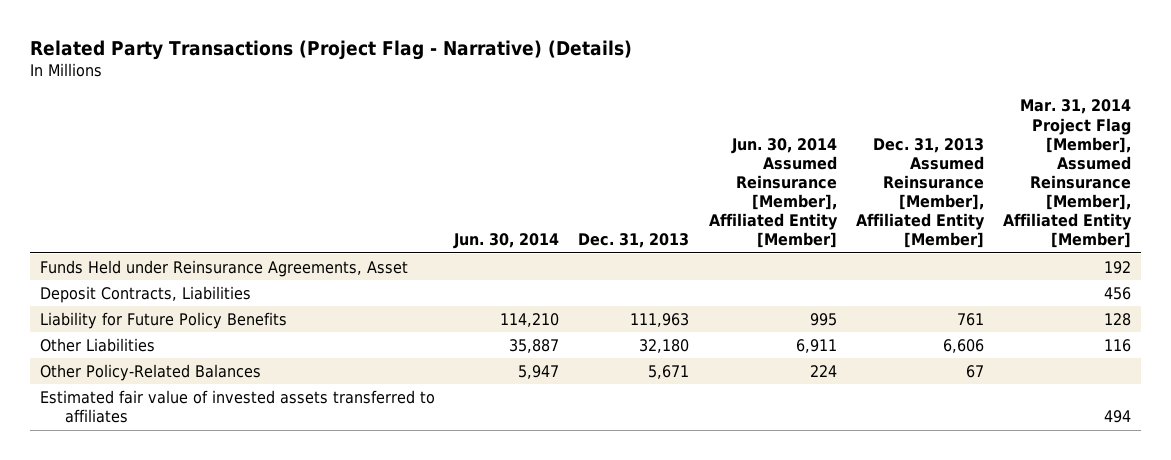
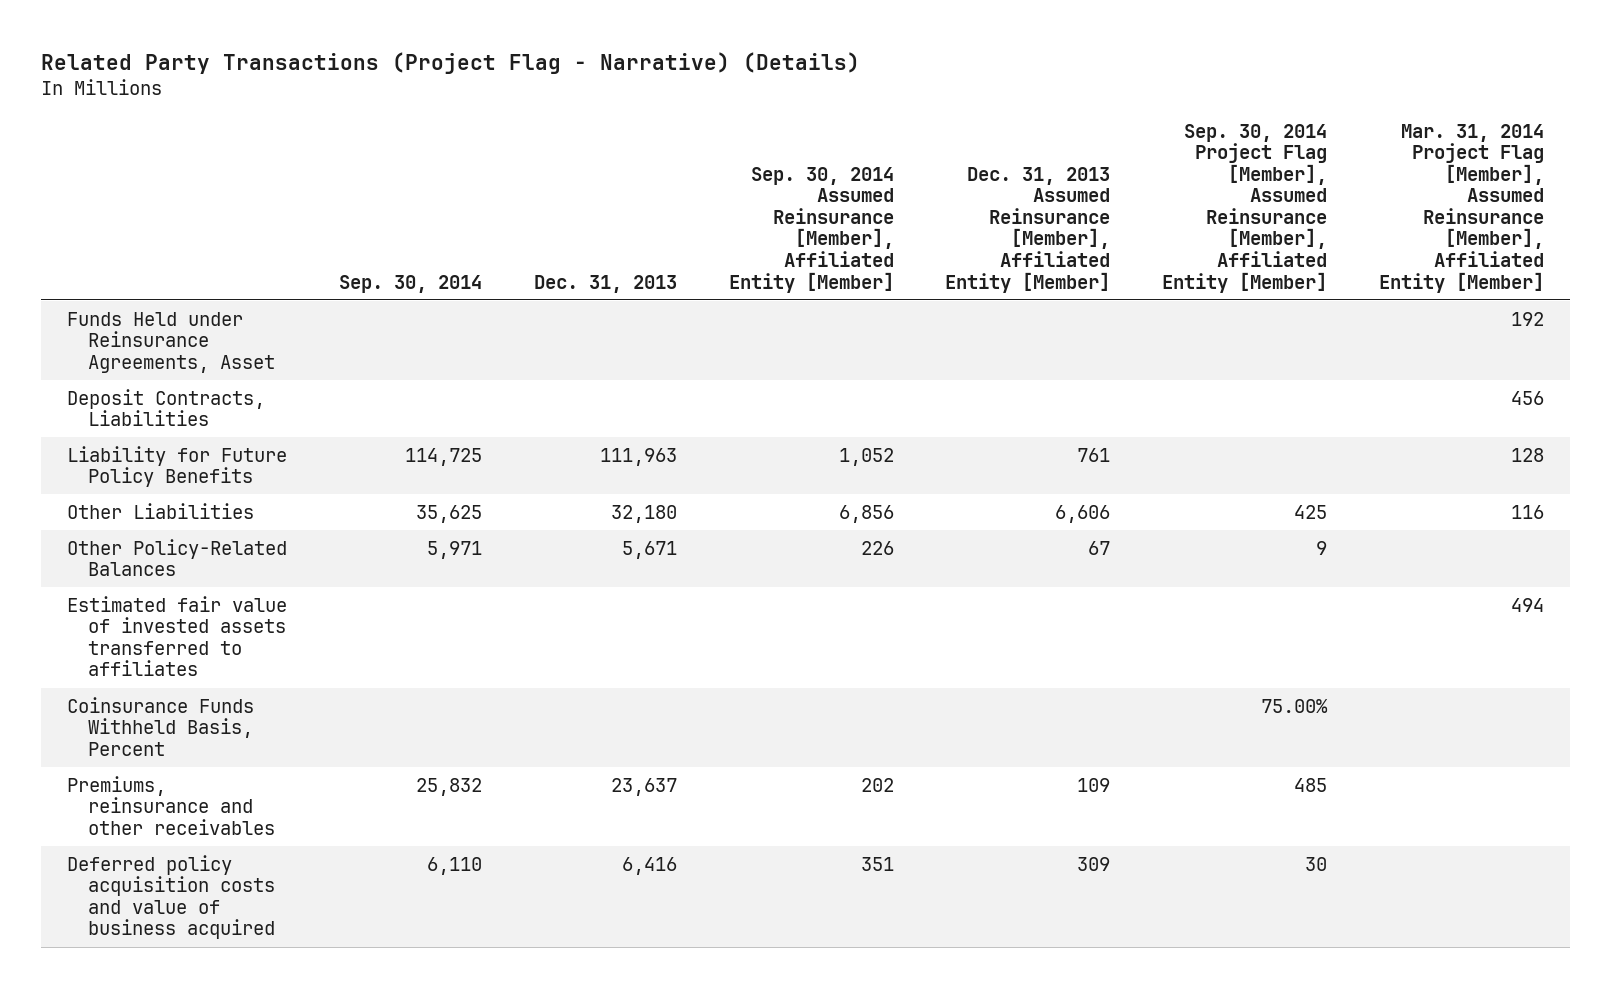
[452,233,559,250] Jun. 30, 2014 -> none
[708,137,838,249] Jun. 30, 2014 Assumed Reinsurance [Member], Affiliated Entity [Member] -> none
none -> [338,274,482,293] Sep. 30, 2014
none -> [728,166,894,293] Sep. 30, 2014 Assumed Reinsurance [Member], Affiliated Entity [Member]
none -> [1162,123,1328,293] Sep. 30, 2014 Project Flag [Member], Assumed Reinsurance [Member], Affiliated Entity [Member]
none -> [67,696,255,756] Coinsurance Funds Withheld Basis, Percent
none -> [67,775,276,835] Premiums, reinsurance and other receivables
none -> [67,854,276,940] Deferred policy acquisition costs and value of business acquired

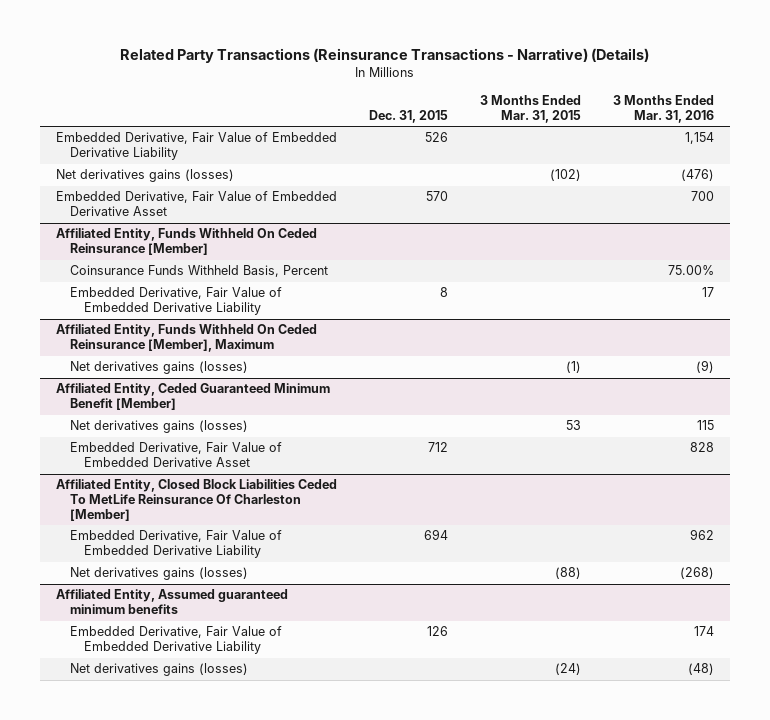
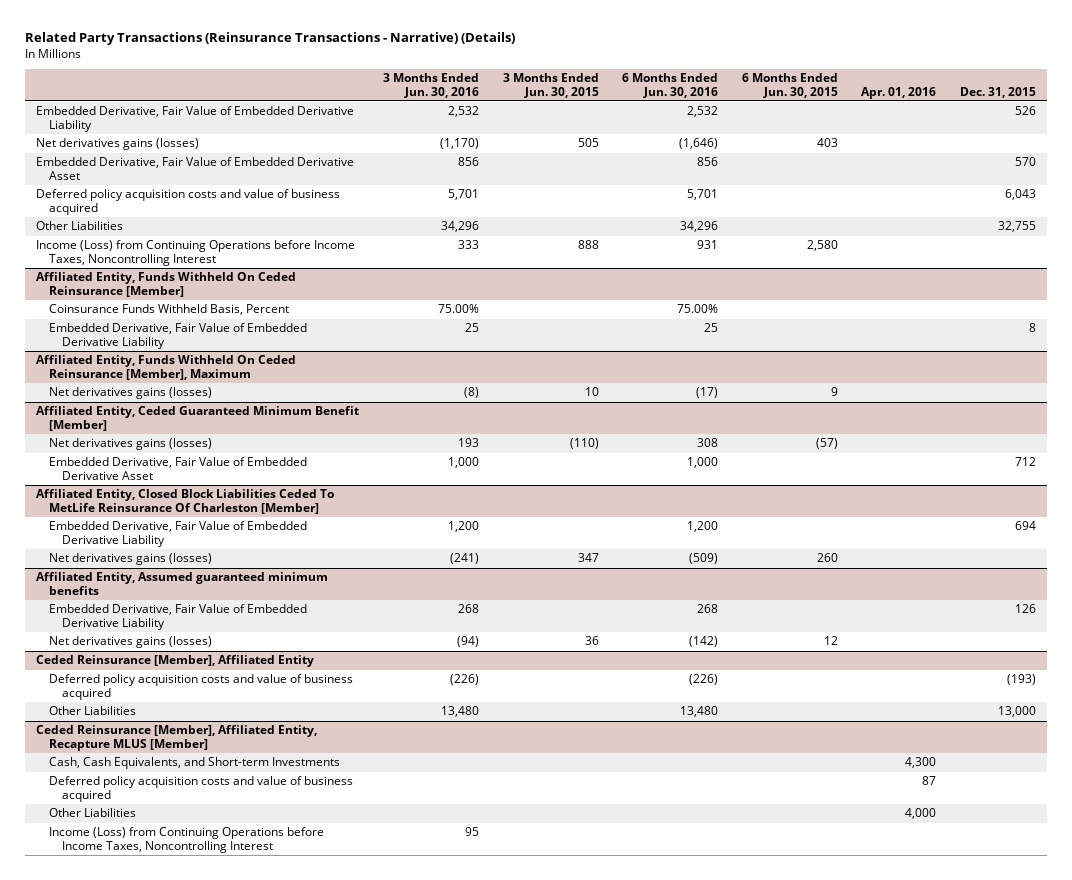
[479,95,581,124] 3 Months Ended Mar. 31, 2015 -> none
[612,95,714,124] 3 Months Ended Mar. 31, 2016 -> none
none -> [382,73,479,98] 3 Months Ended Jun. 30, 2016
none -> [502,73,599,98] 3 Months Ended Jun. 30, 2015
none -> [622,73,719,98] 6 Months Ended Jun. 30, 2016
none -> [741,73,838,98] 6 Months Ended Jun. 30, 2015
none -> [861,86,937,99] Apr. 01, 2016
none -> [36,189,341,215] Deferred policy acquisition costs and value of business acquired
none -> [36,221,124,231] Other Liabilities
none -> [36,240,356,266] Income (Loss) from Continuing Operations before Income Taxes, Noncontrolling Interest
none -> [36,655,315,668] Ceded Reinsurance [Member], Affiliated Entity
none -> [49,674,354,700] Deferred policy acquisition costs and value of business acquired
none -> [49,706,137,716] Other Liabilities
none -> [36,725,318,751] Ceded Reinsurance [Member], Affiliated Entity, Recapture MLUS [Member]
none -> [49,757,341,770] Cash, Cash Equivalents, and Short-term Investments
none -> [49,776,354,802] Deferred policy acquisition costs and value of business acquired
none -> [49,808,137,818] Other Liabilities
none -> [49,827,325,853] Income (Loss) from Continuing Operations before Income Taxes, Noncontrolling Interest

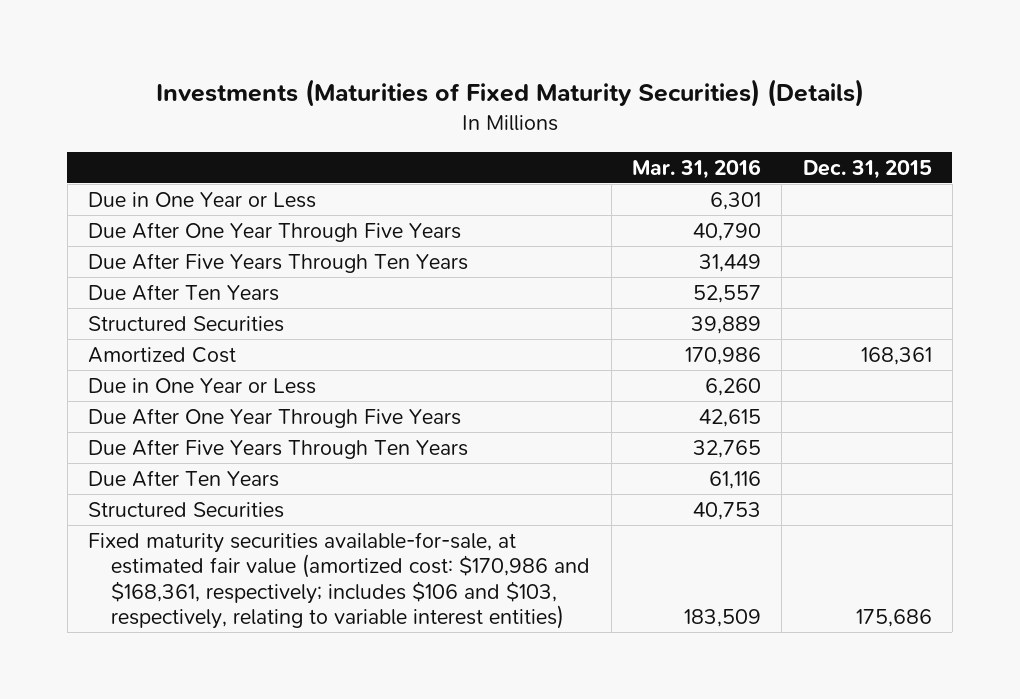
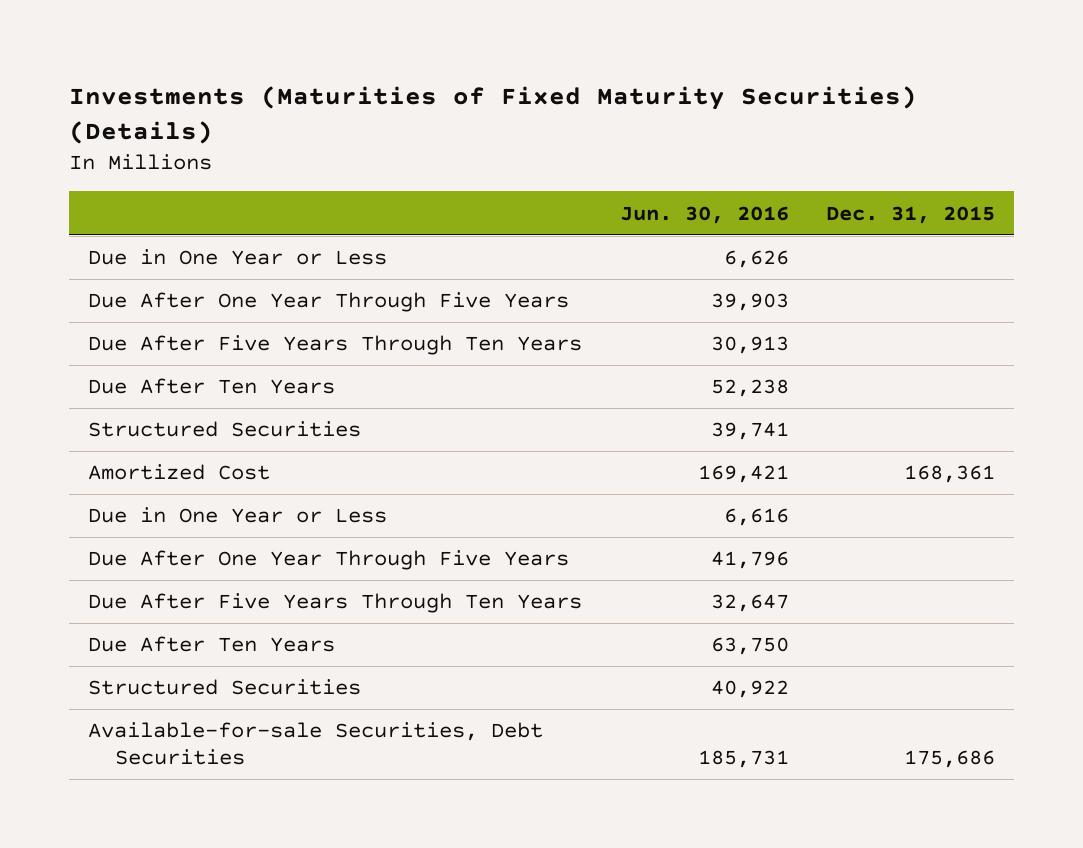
[631,158,761,179] Mar. 31, 2016 -> none
none -> [619,205,789,224] Jun. 30, 2016
[87,532,591,629] Fixed maturity securities available-for-sale, at estimated fair value (amortized cost: $170,986 and $168,361, respectively; includes $106 and $103, respectively, relating to variable interest entities) -> [87,722,543,766] Available-for-sale Securities, Debt Securities

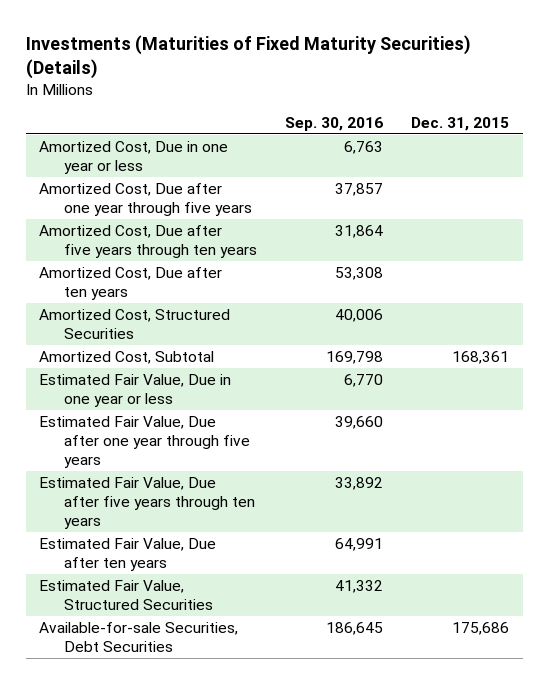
[619,205,789,224] Jun. 30, 2016 -> none
none -> [285,116,384,131] Sep. 30, 2016
[87,249,387,266] Due in One Year or Less -> [39,140,229,175] Amortized Cost, Due in one year or less
[87,292,569,313] Due After One Year Through Five Years -> [39,182,253,217] Amortized Cost, Due after one year through five years
[87,335,582,356] Due After Five Years Through Ten Years -> [39,224,258,259] Amortized Cost, Due after five years through ten years
[87,378,335,395] Due After Ten Years -> [39,266,223,301] Amortized Cost, Due after ten years
[87,421,361,438] Structured Securities -> [39,308,231,340] Amortized Cost, Structured Securities
[87,464,270,481] Amortized Cost -> [39,350,215,364] Amortized Cost, Subtotal
[87,507,387,524] Due in One Year or Less -> [39,373,232,408] Estimated Fair Value, Due in one year or less
[87,550,569,571] Due After One Year Through Five Years -> [39,415,251,469] Estimated Fair Value, Due after one year through five years
[87,593,582,614] Due After Five Years Through Ten Years -> [39,476,256,530] Estimated Fair Value, Due after five years through ten years
[87,636,335,653] Due After Ten Years -> [39,537,217,572] Estimated Fair Value, Due after ten years
[87,679,361,696] Structured Securities -> [39,579,214,611] Estimated Fair Value, Structured Securities

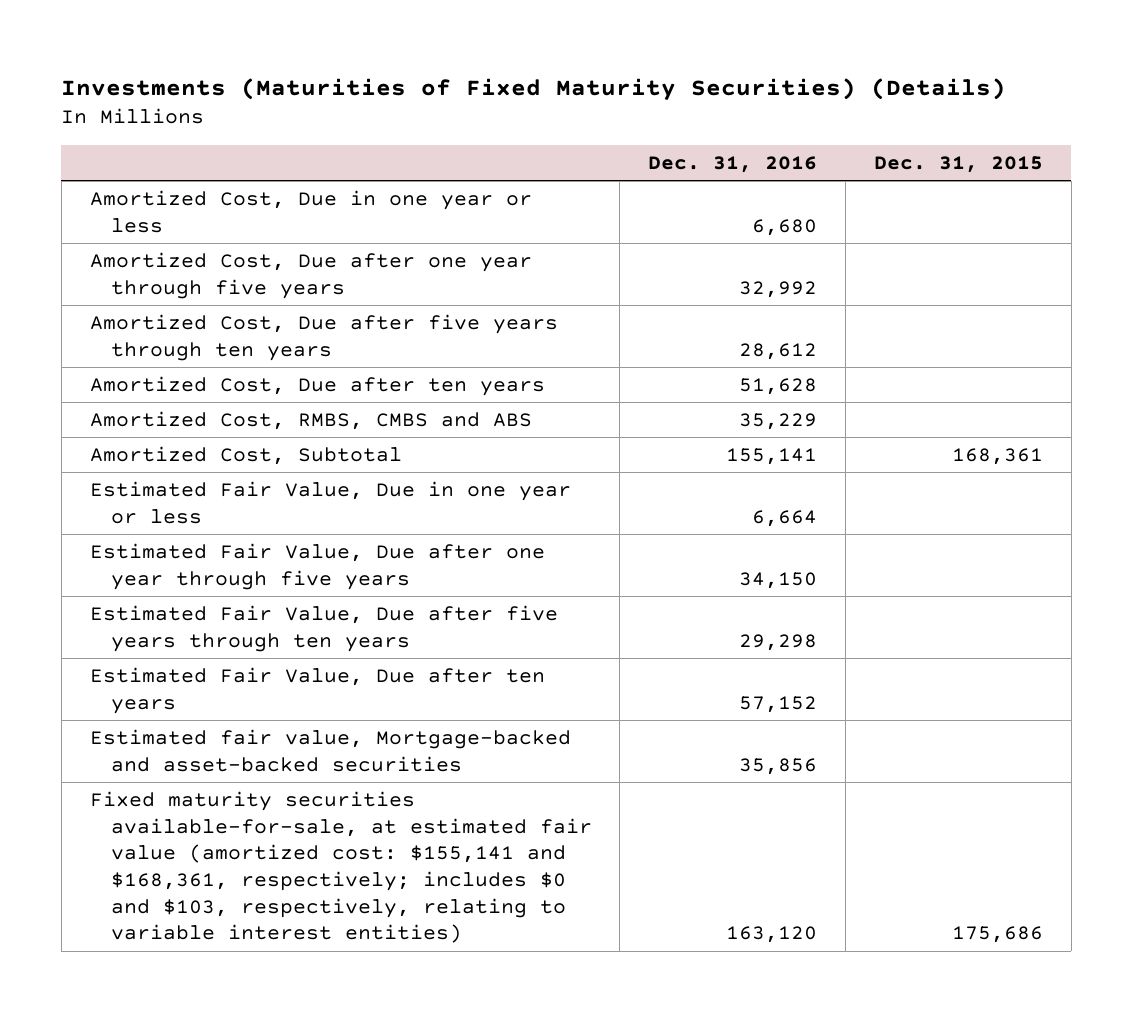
[285,116,384,131] Sep. 30, 2016 -> none
none -> [648,155,818,173] Dec. 31, 2016
[39,308,231,340] Amortized Cost, Structured Securities -> [89,410,532,430] Amortized Cost, RMBS, CMBS and ABS
[39,579,214,611] Estimated Fair Value, Structured Securities -> [89,728,571,772] Estimated fair value, Mortgage-backed and asset-backed securities
[39,621,239,653] Available-for-sale Securities, Debt Securities -> [89,790,592,944] Fixed maturity securities available-for-sale, at estimated fair value (amortized cost: $155,141 and $168,361, respectively; includes $0 and $103, respectively, relating to variable interest entities)

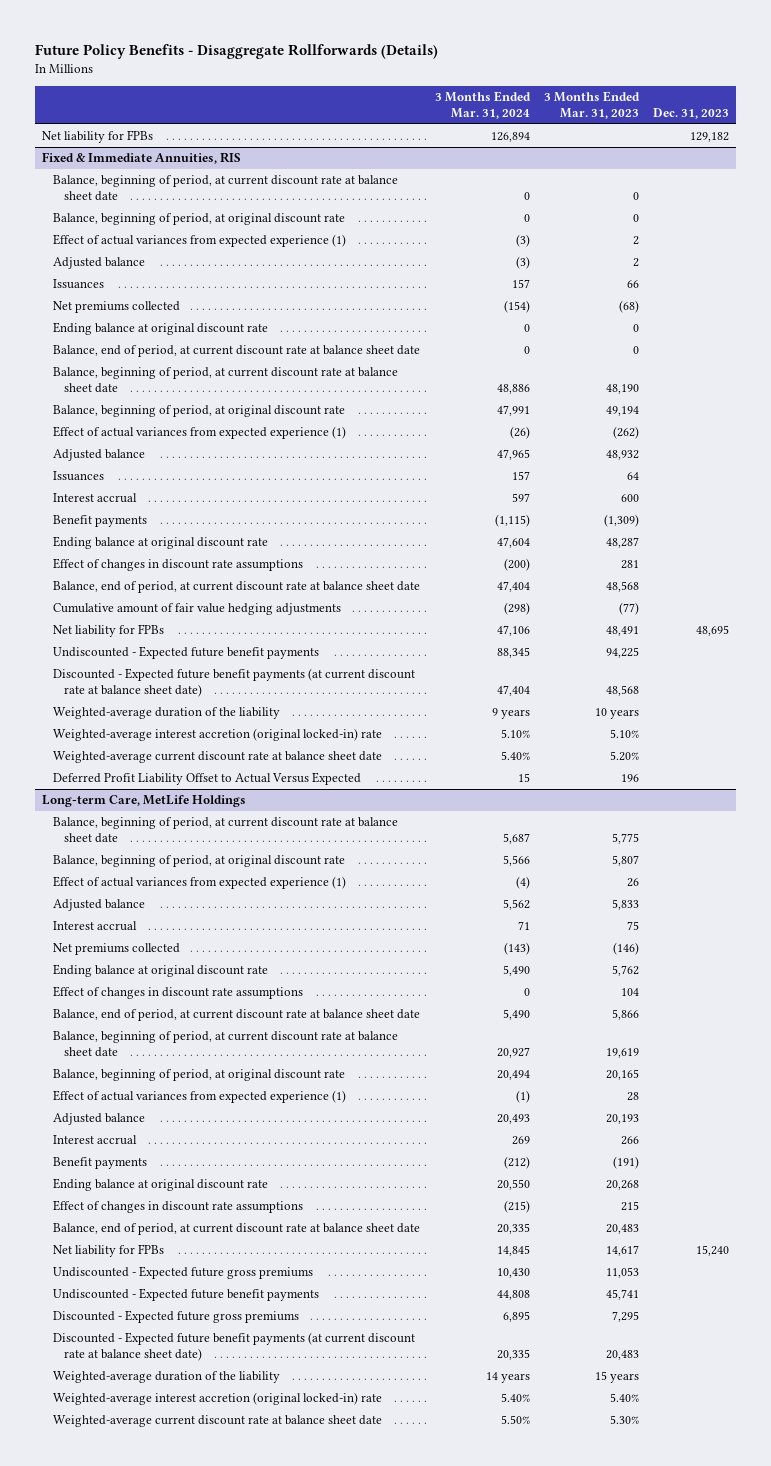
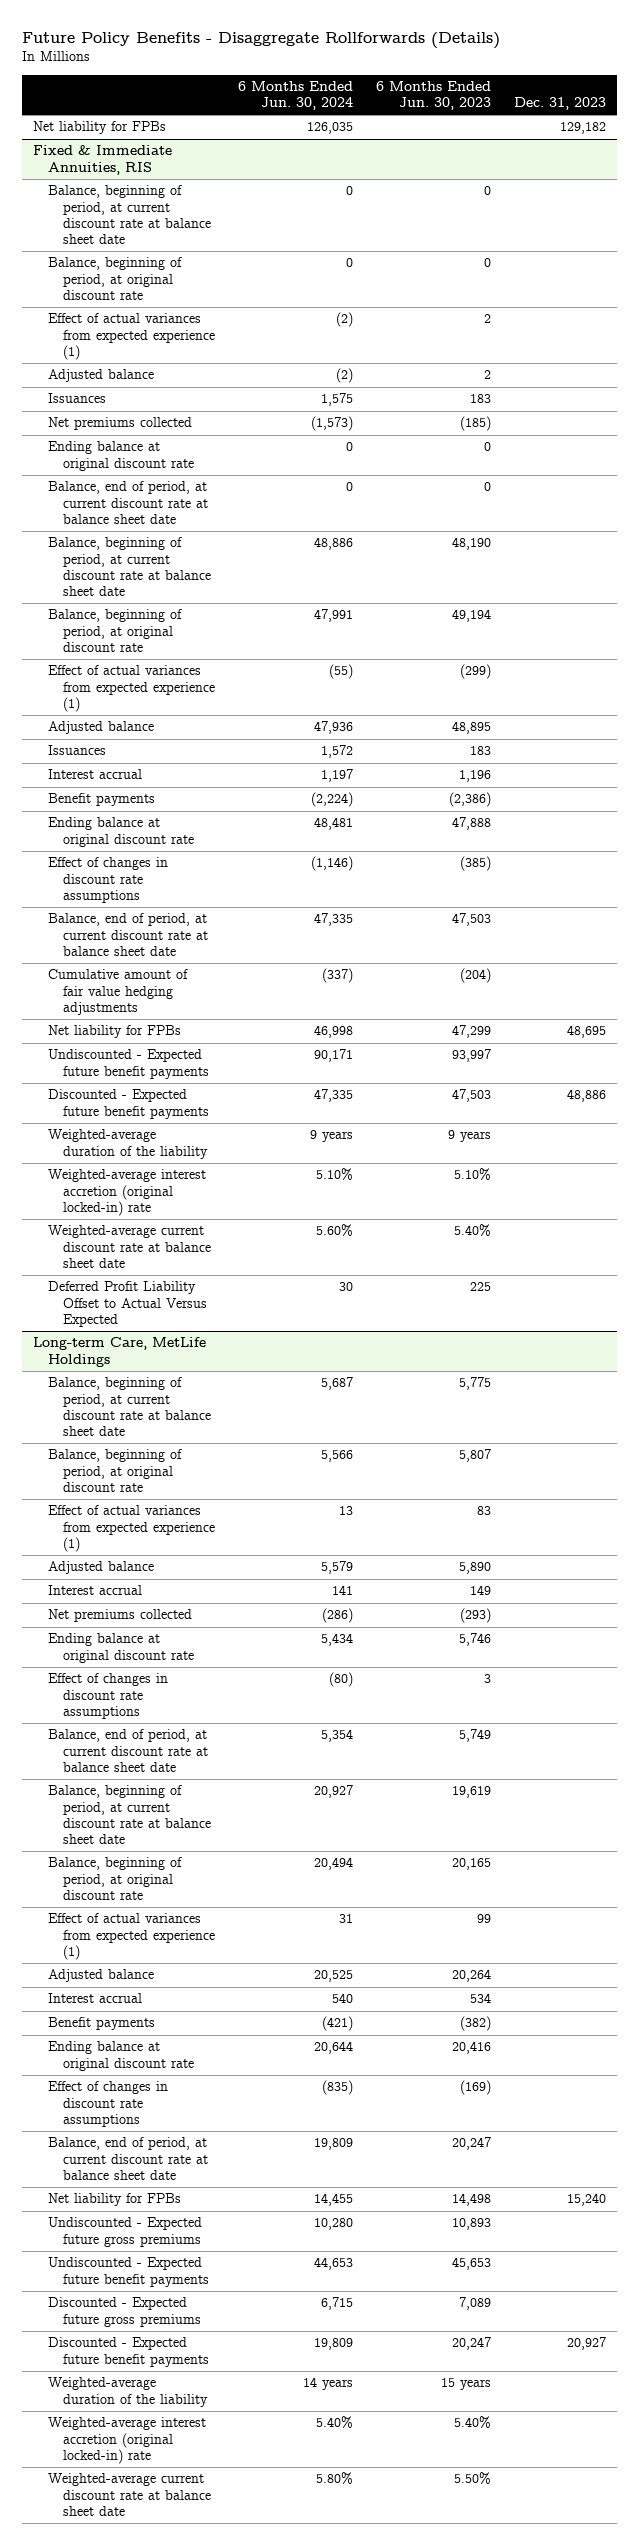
[434,90,531,119] 3 Months Ended Mar. 31, 2024 -> none
[543,90,640,119] 3 Months Ended Mar. 31, 2023 -> none
none -> [237,81,353,111] 6 Months Ended Jun. 30, 2024
none -> [375,81,491,111] 6 Months Ended Jun. 30, 2023
[53,668,416,698] Discounted - Expected future benefit payments (at current discount rate at balance sheet date) -> none
none -> [48,1089,209,1119] Discounted - Expected future benefit payments
[53,1332,416,1362] Discounted - Expected future benefit payments (at current discount rate at balance sheet date) -> none
none -> [48,2337,209,2367] Discounted - Expected future benefit payments

